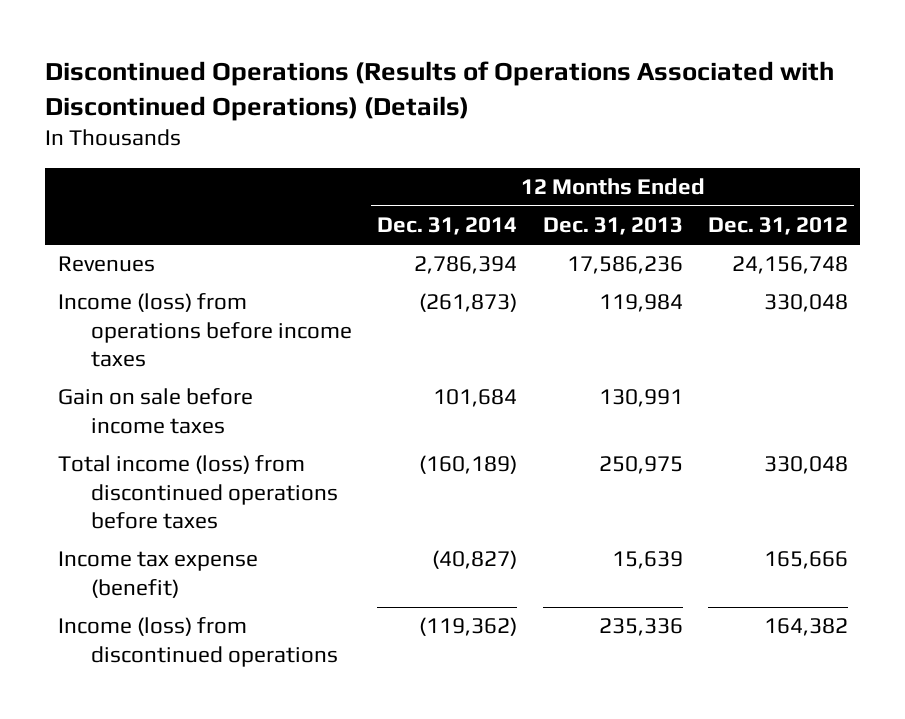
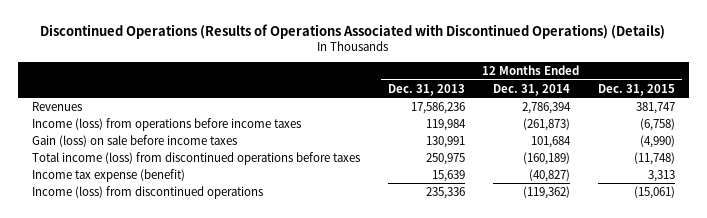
[707,217,848,236] Dec. 31, 2012 -> none
none -> [597,83,675,96] Dec. 31, 2015
[57,388,253,434] Gain on sale before income taxes -> [31,134,237,147] Gain (loss) on sale before income taxes

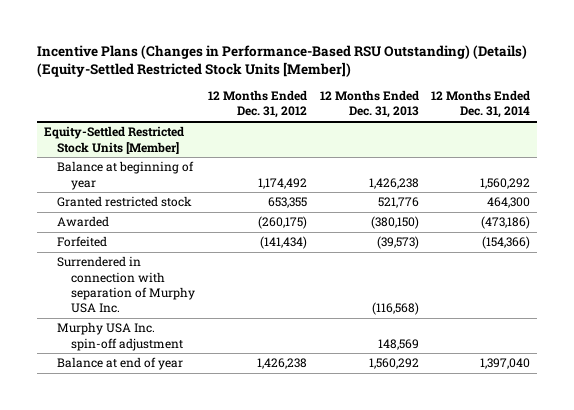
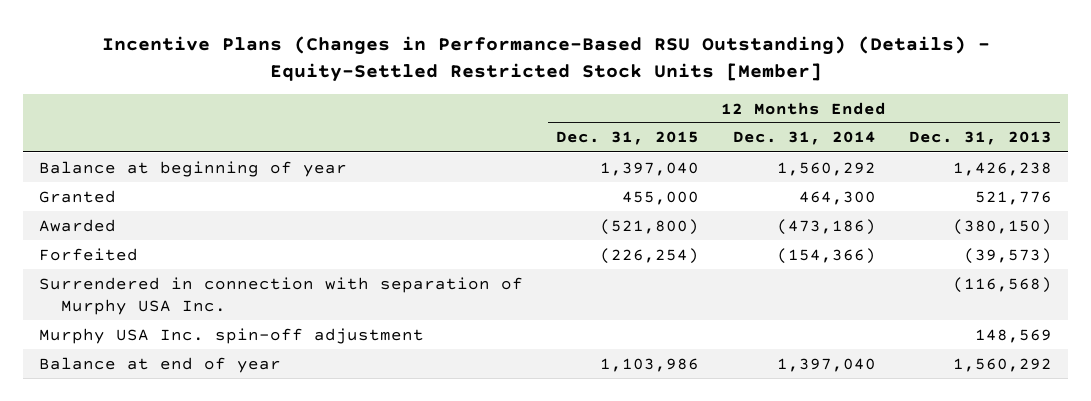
[37,44,528,78] Incentive Plans (Changes in Performance-Based RSU Outstanding) (Details) (Equity-Settled Restricted Stock Units [Member]) -> [101,35,990,82] Incentive Plans (Changes in Performance-Based RSU Outstanding) (Details) - Equity-Settled Restricted Stock Units [Member]
[207,90,307,119] 12 Months Ended Dec. 31, 2012 -> none
none -> [556,131,700,146] Dec. 31, 2015
[43,126,184,154] Equity-Settled Restricted Stock Units [Member] -> none
[57,196,193,208] Granted restricted stock -> [39,189,117,203] Granted

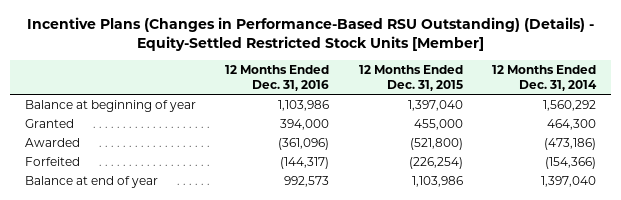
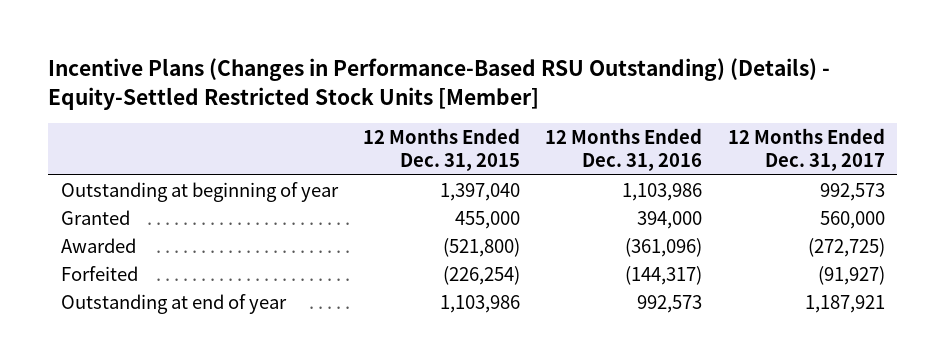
[492,64,598,92] 12 Months Ended Dec. 31, 2014 -> none
none -> [727,127,885,172] 12 Months Ended Dec. 31, 2017
[24,99,196,112] Balance at beginning of year -> [60,181,339,202] Outstanding at beginning of year
[24,175,158,188] Balance at end of year -> [60,293,287,314] Outstanding at end of year

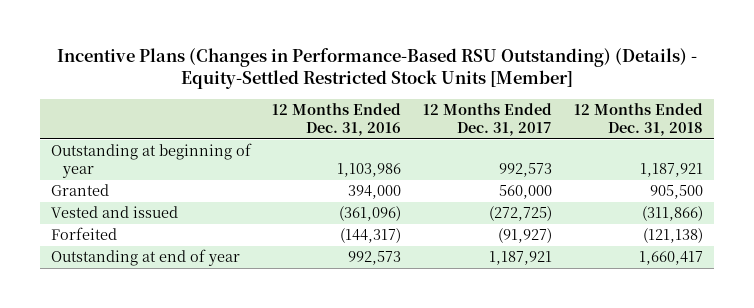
[362,127,520,172] 12 Months Ended Dec. 31, 2015 -> none
none -> [573,102,703,136] 12 Months Ended Dec. 31, 2018
[60,237,136,253] Awarded -> [50,206,178,219] Vested and issued

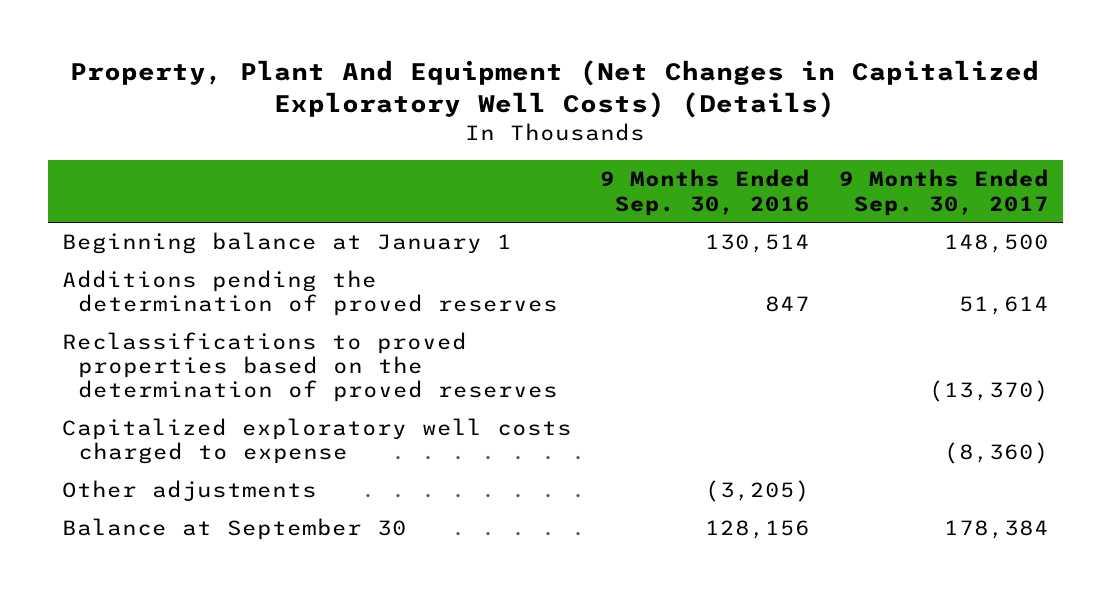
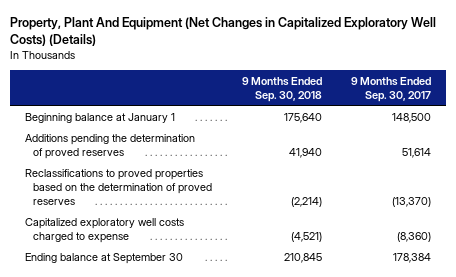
[600,169,811,216] 9 Months Ended Sep. 30, 2016 -> none
none -> [241,76,322,102] 9 Months Ended Sep. 30, 2018
[61,480,317,502] Other adjustments -> none
[61,518,407,541] Balance at September 30 -> [24,252,183,264] Ending balance at September 30

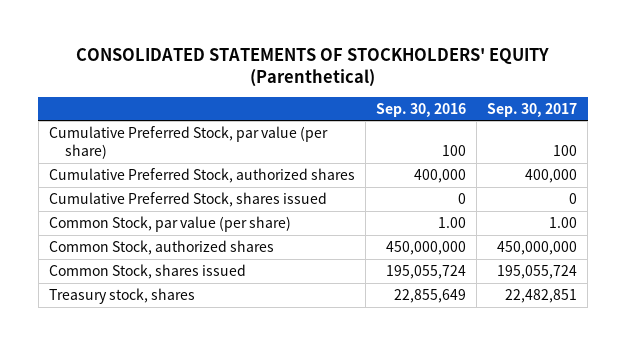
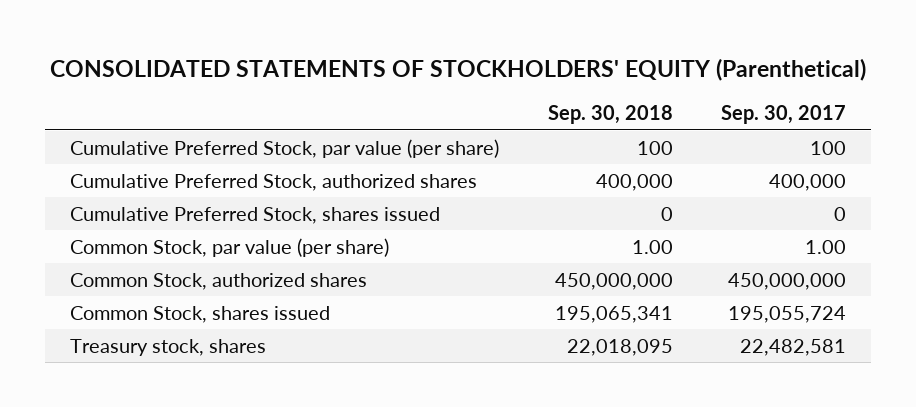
[376,102,467,117] Sep. 30, 2016 -> none
none -> [547,105,673,125] Sep. 30, 2018
[505,288,578,303] 22,482,851 -> [740,338,847,356] 22,482,581

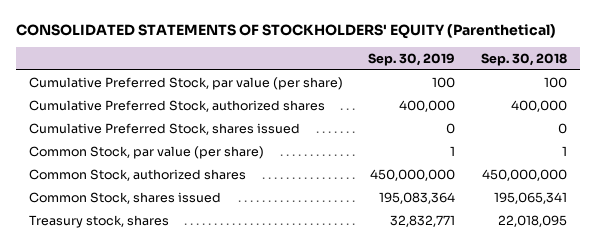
[721,105,847,125] Sep. 30, 2017 -> none
none -> [368,53,456,67] Sep. 30, 2019
[631,239,673,254] 1.00 -> [561,145,567,156] 1

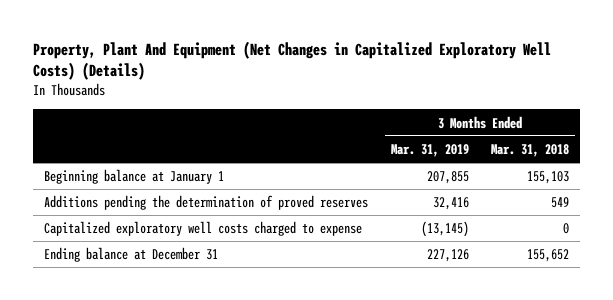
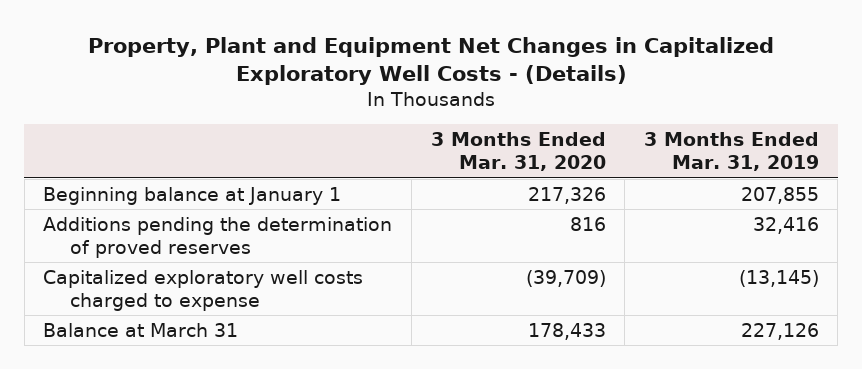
[32,40,551,81] Property, Plant And Equipment (Net Changes in Capitalized Exploratory Well Costs) (Details) -> [88,36,775,86] Property, Plant and Equipment Net Changes in Capitalized Exploratory Well Costs - (Details)
[491,143,570,157] Mar. 31, 2018 -> none
none -> [430,132,606,172] 3 Months Ended Mar. 31, 2020
[43,247,218,263] Ending balance at December 31 -> [43,322,239,337] Balance at March 31

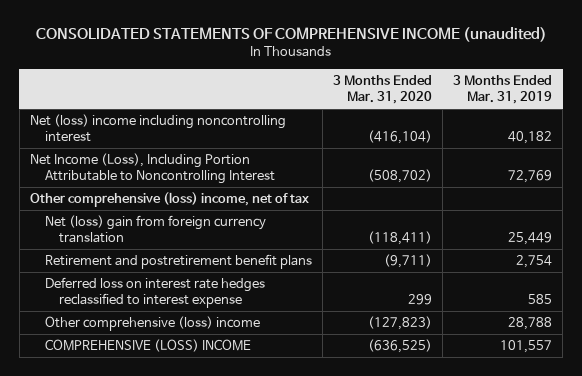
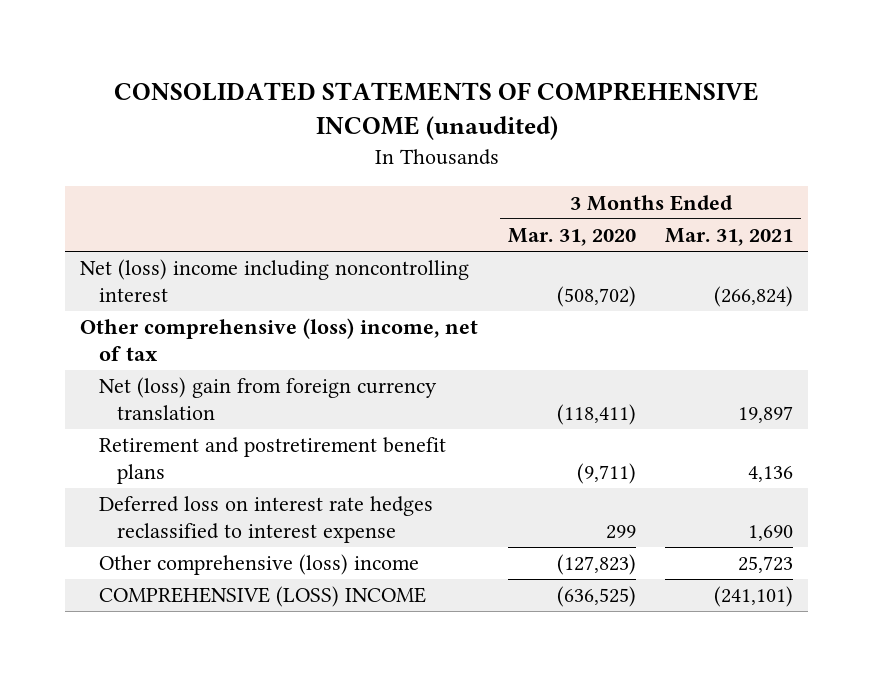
[453,75,553,105] 3 Months Ended Mar. 31, 2019 -> none
none -> [665,228,794,247] Mar. 31, 2021
[29,153,275,185] Net Income (Loss), Including Portion Attributable to Noncontrolling Interest -> none
[367,130,432,145] (416,104) -> [556,286,636,308] (508,702)

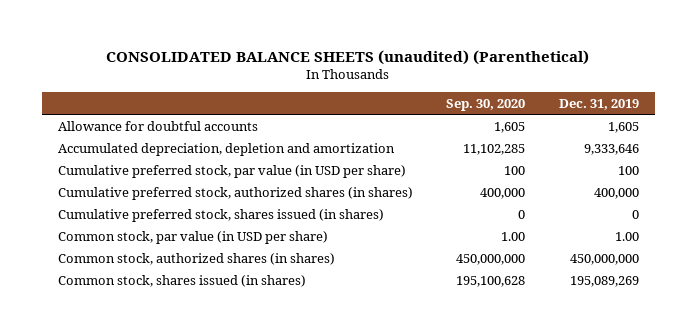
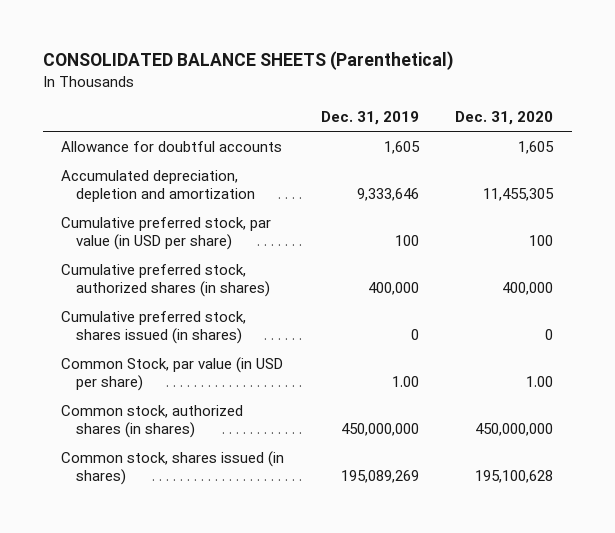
[106,49,590,65] CONSOLIDATED BALANCE SHEETS (unaudited) (Parenthetical) -> [42,51,454,71] CONSOLIDATED BALANCE SHEETS (Parenthetical)
[446,98,526,111] Sep. 30, 2020 -> none
none -> [455,111,554,126] Dec. 31, 2020
[58,230,329,244] Common stock, par value (in USD per share) -> [61,357,284,392] Common Stock, par value (in USD per share)

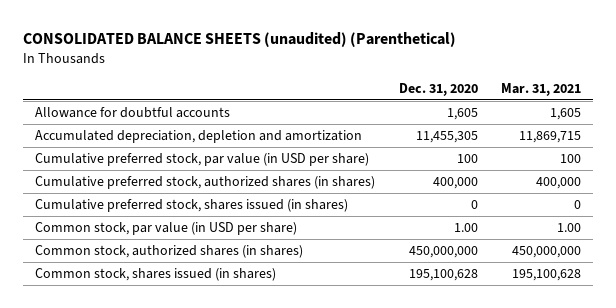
[42,51,454,71] CONSOLIDATED BALANCE SHEETS (Parenthetical) -> [22,32,456,48] CONSOLIDATED BALANCE SHEETS (unaudited) (Parenthetical)
[320,111,419,126] Dec. 31, 2019 -> none
none -> [501,82,582,96] Mar. 31, 2021
[61,357,284,392] Common Stock, par value (in USD per share) -> [34,222,297,236] Common stock, par value (in USD per share)

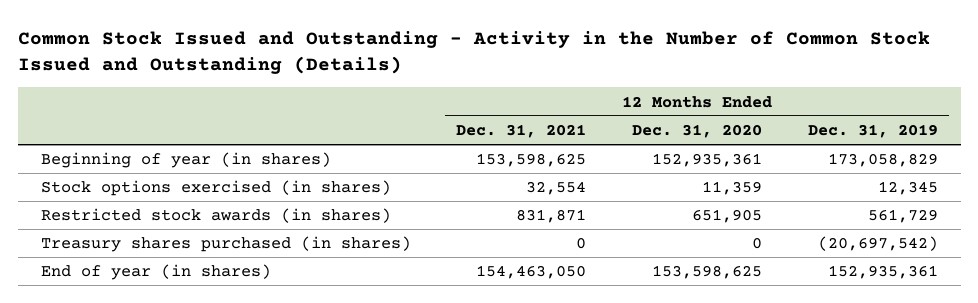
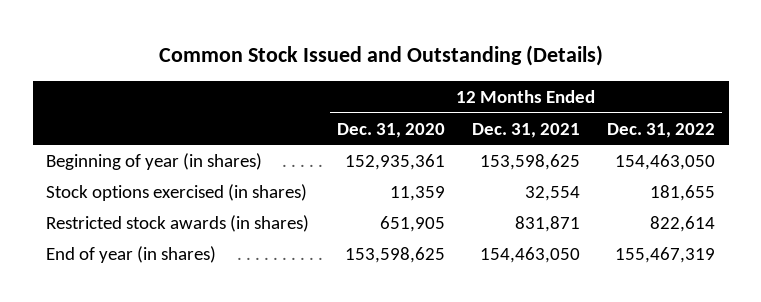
[17,31,930,75] Common Stock Issued and Outstanding - Activity in the Number of Common Stock Issued and Outstanding (Details) -> [158,45,603,67] Common Stock Issued and Outstanding (Details)
[807,123,938,138] Dec. 31, 2019 -> none
none -> [607,122,716,138] Dec. 31, 2022
[40,236,411,253] Treasury shares purchased (in shares) -> none

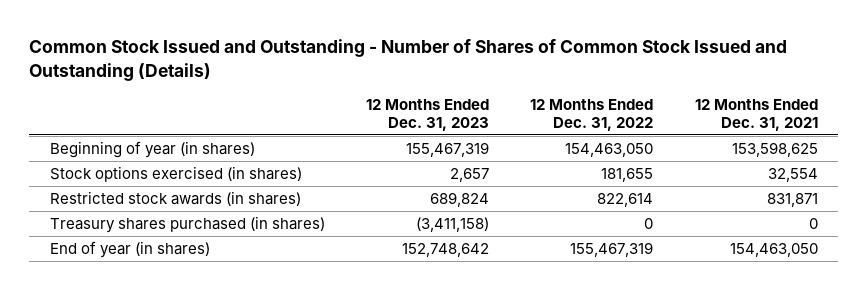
[158,45,603,67] Common Stock Issued and Outstanding (Details) -> [29,39,788,81] Common Stock Issued and Outstanding - Number of Shares of Common Stock Issued and Outstanding (Details)
[336,122,445,138] Dec. 31, 2020 -> none
none -> [366,98,490,131] 12 Months Ended Dec. 31, 2023
none -> [50,215,326,233] Treasury shares purchased (in shares)

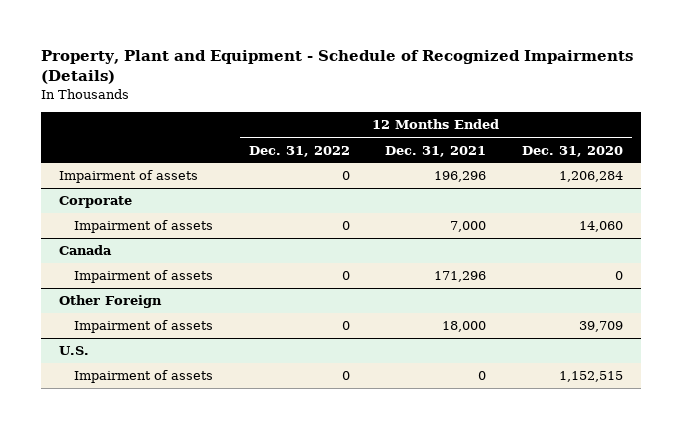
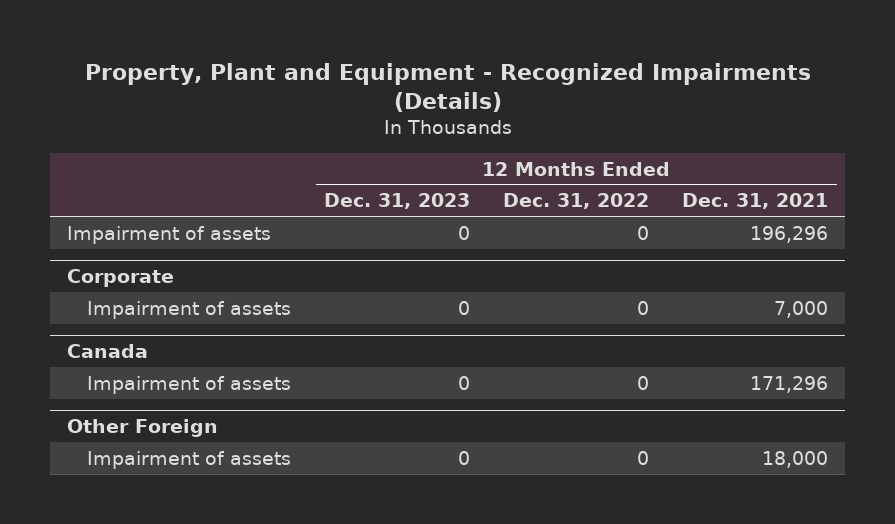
[41,50,634,85] Property, Plant and Equipment - Schedule of Recognized Impairments (Details) -> [84,62,811,112] Property, Plant and Equipment - Recognized Impairments (Details)
[522,145,624,157] Dec. 31, 2020 -> none
none -> [324,193,471,210] Dec. 31, 2023
[58,346,89,356] U.S. -> none
[74,370,214,384] Impairment of assets -> none

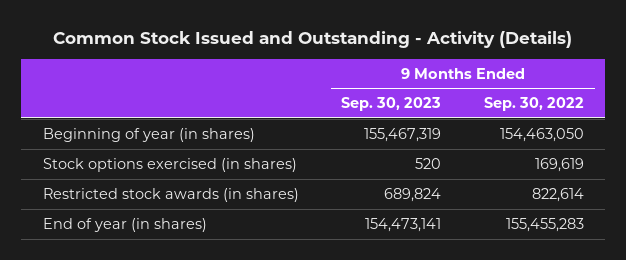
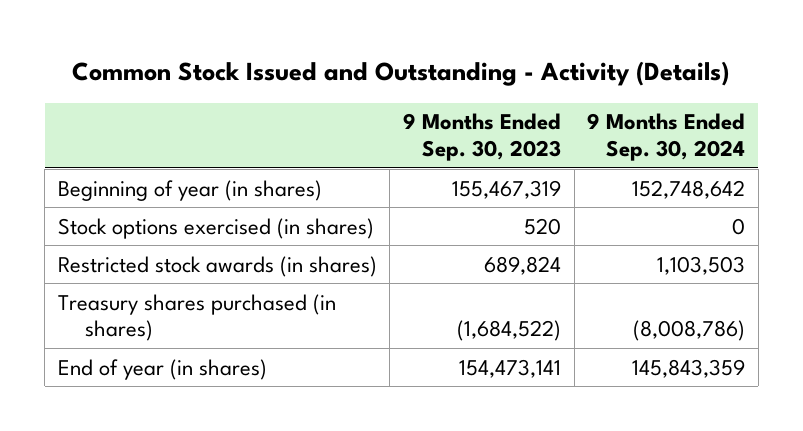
[483,97,584,112] Sep. 30, 2022 -> none
none -> [587,113,746,161] 9 Months Ended Sep. 30, 2024
none -> [57,293,336,342] Treasury shares purchased (in shares)

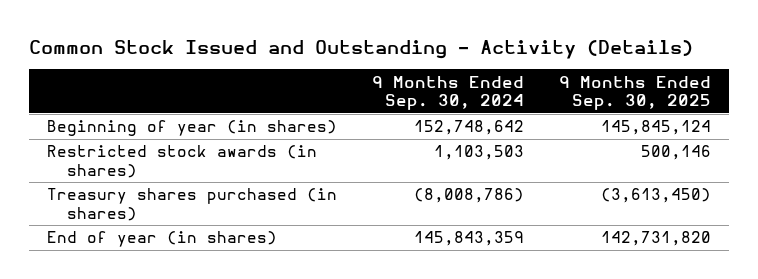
[402,113,561,161] 9 Months Ended Sep. 30, 2023 -> none
none -> [559,75,712,111] 9 Months Ended Sep. 30, 2025
[57,217,374,239] Stock options exercised (in shares) -> none

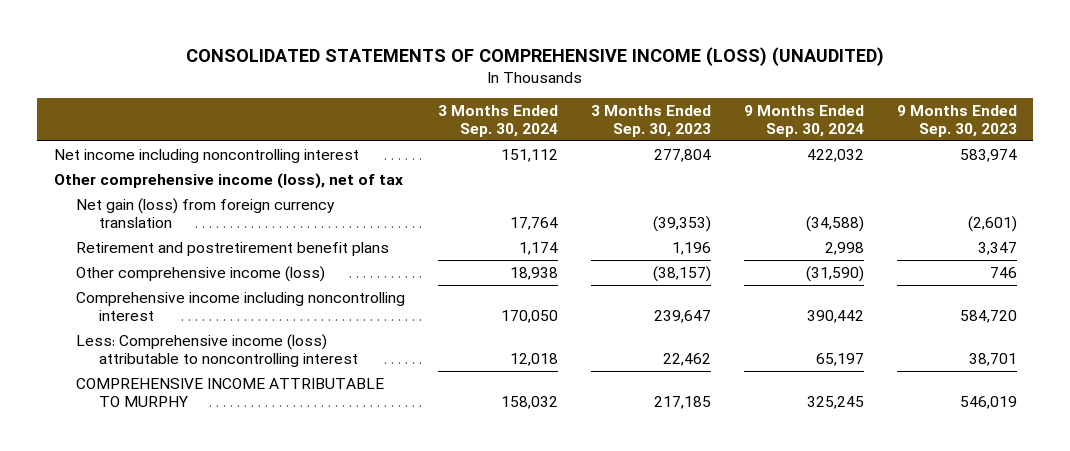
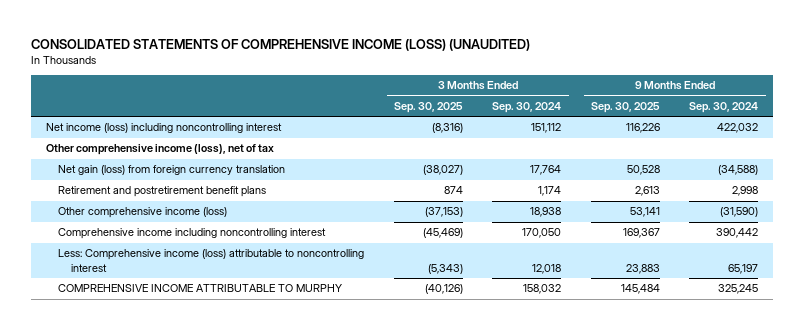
[590,105,711,138] 3 Months Ended Sep. 30, 2023 -> none
[896,105,1017,138] 9 Months Ended Sep. 30, 2023 -> none
none -> [393,102,463,114] Sep. 30, 2025
none -> [590,102,660,114] Sep. 30, 2025
[53,148,359,163] Net income including noncontrolling interest -> [46,123,283,134] Net income (loss) including noncontrolling interest

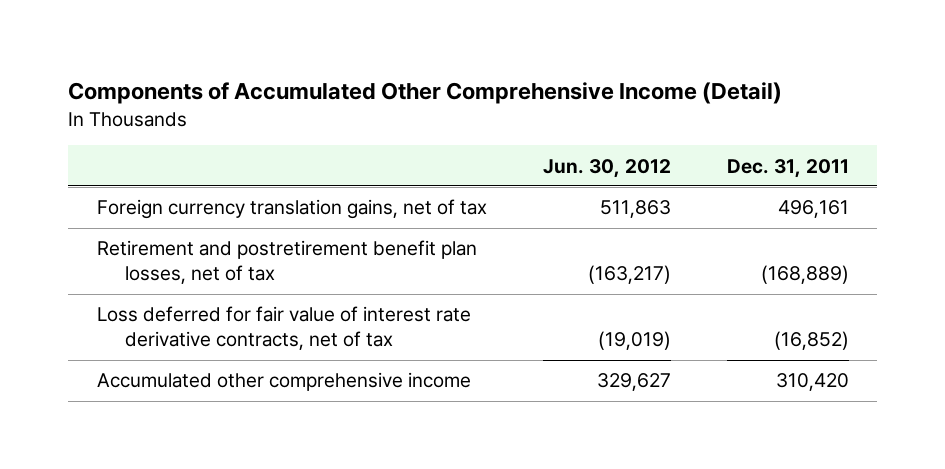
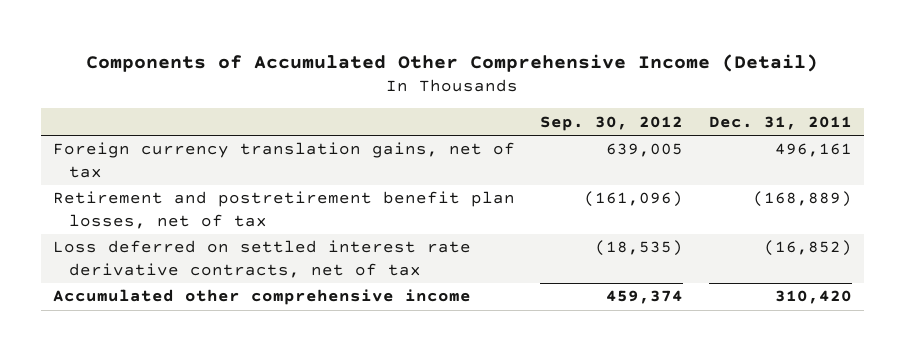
[542,158,671,178] Jun. 30, 2012 -> none
none -> [540,115,684,131] Sep. 30, 2012
[96,306,471,351] Loss deferred for fair value of interest rate derivative contracts, net of tax -> [53,240,472,278] Loss deferred on settled interest rate derivative contracts, net of tax

